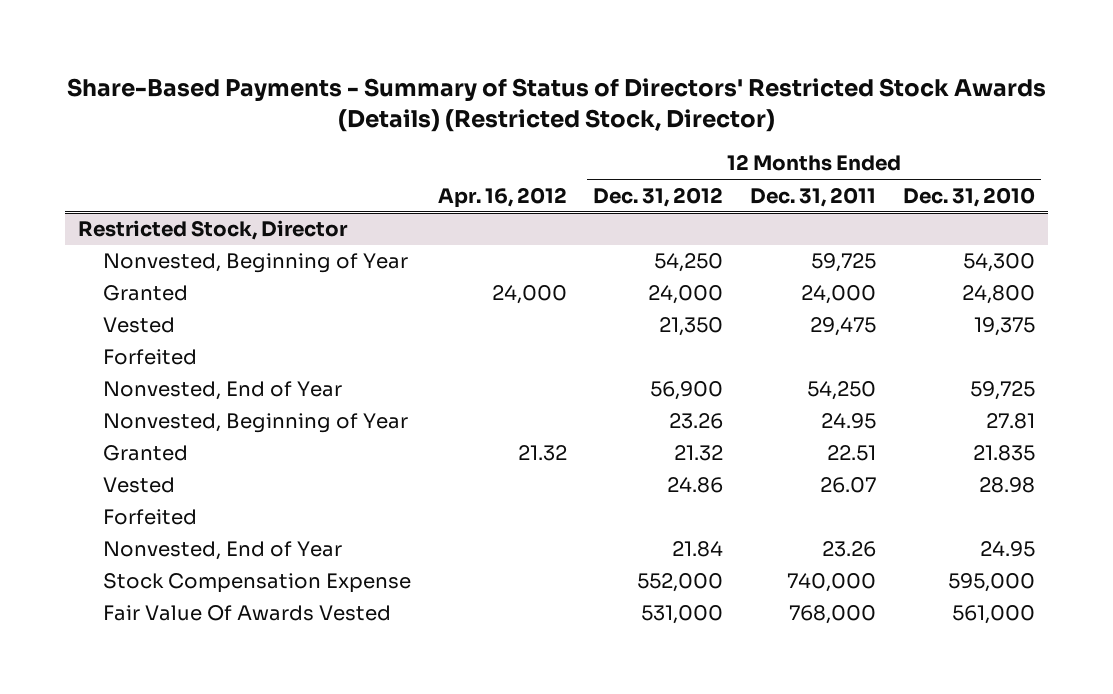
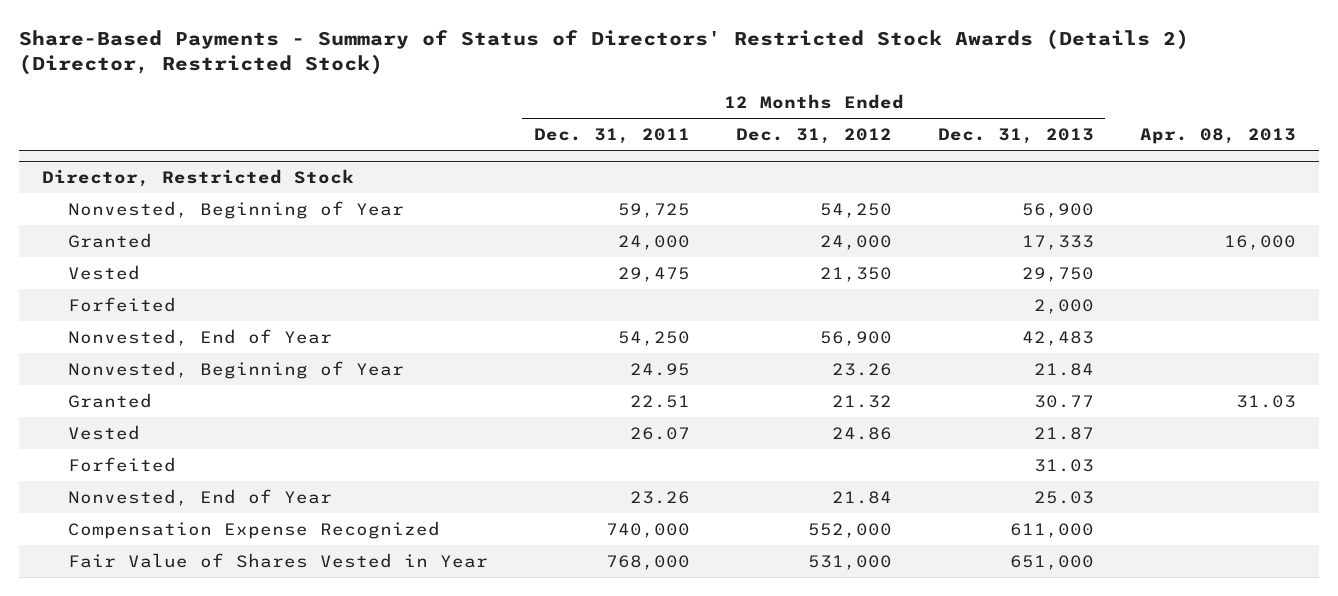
[66,78,1046,132] Share-Based Payments - Summary of Status of Directors' Restricted Stock Awards (Details) (Restricted Stock, Director) -> [19,28,1190,75] Share-Based Payments - Summary of Status of Directors' Restricted Stock Awards (Details 2) (Director, Restricted Stock)
[437,186,567,208] Apr. 16, 2012 -> none
[902,186,1035,207] Dec. 31, 2010 -> none
none -> [937,127,1094,144] Dec. 31, 2013
none -> [1139,127,1296,144] Apr. 08, 2013
[78,220,349,241] Restricted Stock, Director -> [42,168,355,187] Director, Restricted Stock
[103,573,412,594] Stock Compensation Expense -> [67,520,440,539] Compensation Expense Recognized
[103,605,392,622] Fair Value Of Awards Vested -> [67,552,488,568] Fair Value of Shares Vested in Year

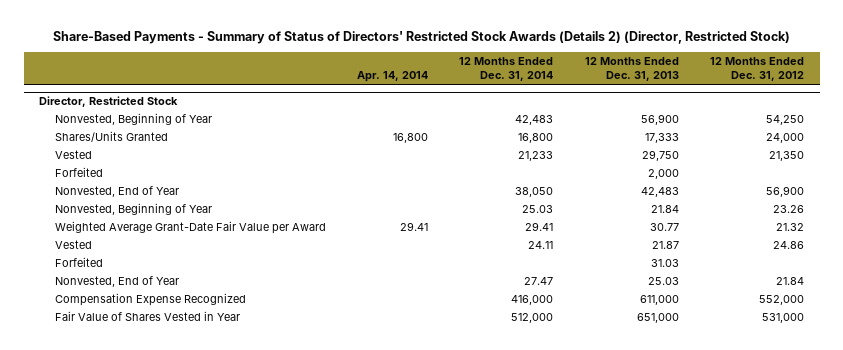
[533,127,690,144] Dec. 31, 2011 -> none
[1139,127,1296,144] Apr. 08, 2013 -> none
none -> [357,70,429,82] Apr. 14, 2014
none -> [459,56,554,81] 12 Months Ended Dec. 31, 2014
[67,232,152,248] Granted -> [54,131,168,143] Shares/Units Granted
[67,392,152,408] Granted -> [54,221,326,235] Weighted Average Grant-Date Fair Value per Award

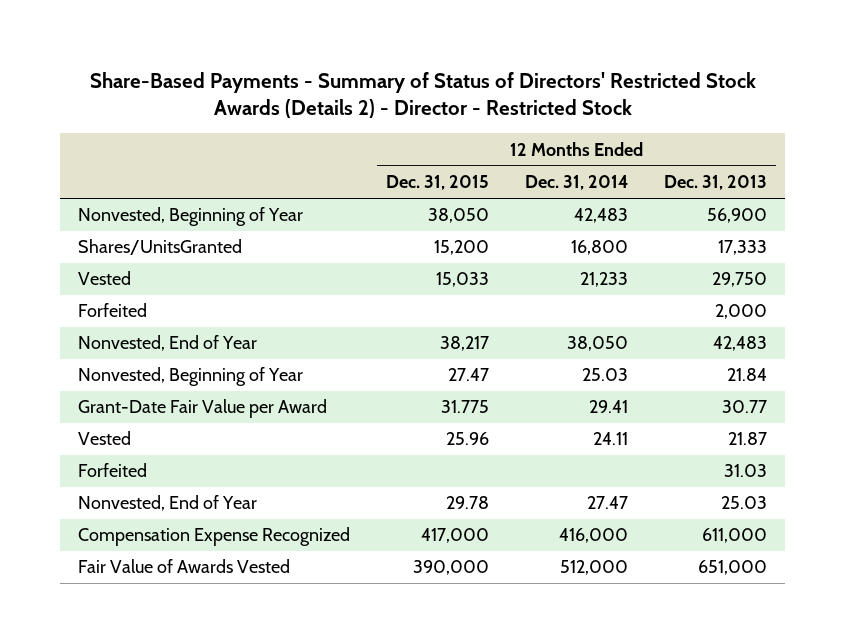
[52,30,790,44] Share-Based Payments - Summary of Status of Directors' Restricted Stock Awards (Details 2) (Director, Restricted Stock) -> [89,71,756,119] Share-Based Payments - Summary of Status of Directors' Restricted Stock Awards (Details 2) - Director - Restricted Stock
[357,70,429,82] Apr. 14, 2014 -> none
[709,56,804,81] 12 Months Ended Dec. 31, 2012 -> none
none -> [386,175,490,191] Dec. 31, 2015
[39,96,179,108] Director, Restricted Stock -> none
[54,131,168,143] Shares/Units Granted -> [78,239,243,256] Shares/UnitsGranted
[54,221,326,235] Weighted Average Grant-Date Fair Value per Award -> [78,399,328,419] Grant-Date Fair Value per Award
[54,311,240,322] Fair Value of Shares Vested in Year -> [78,559,291,574] Fair Value of Awards Vested

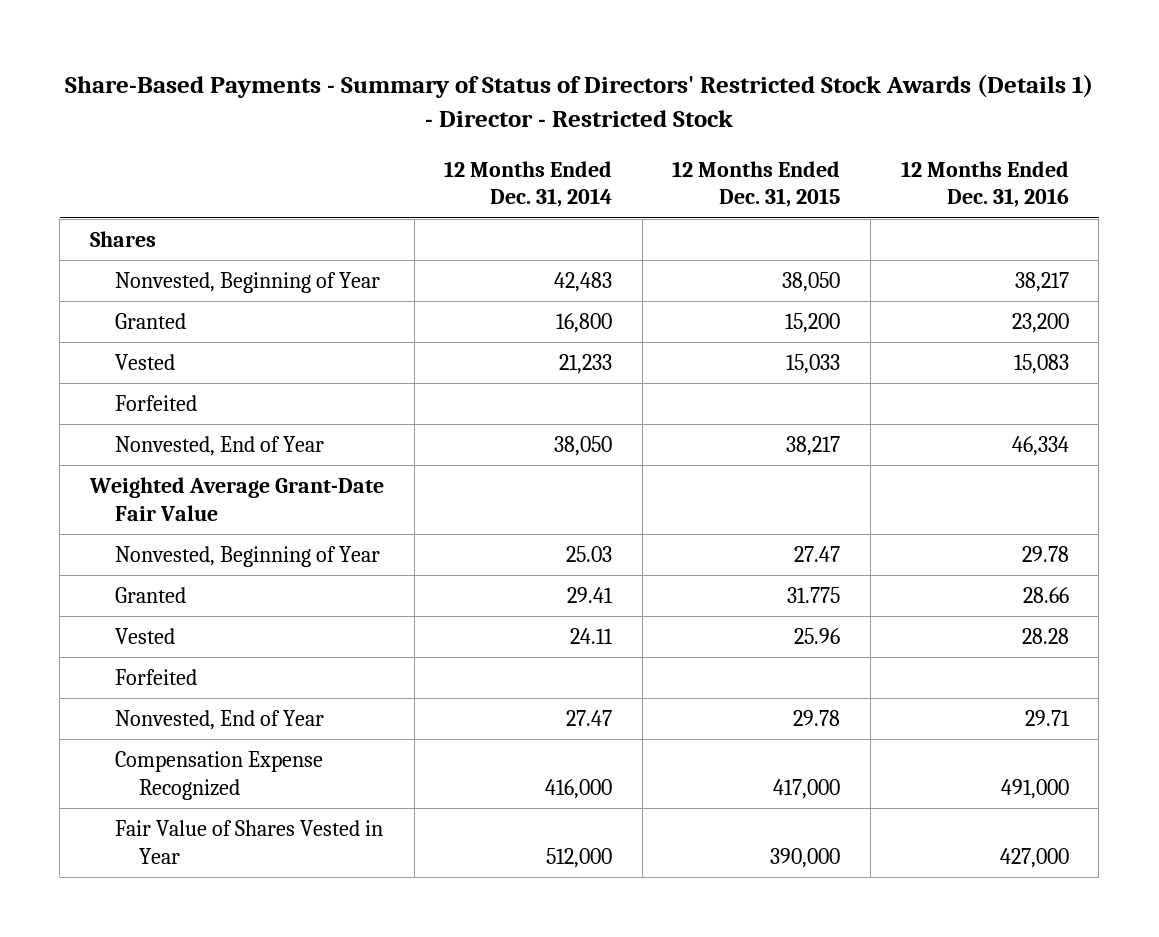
[89,71,756,119] Share-Based Payments - Summary of Status of Directors' Restricted Stock Awards (Details 2) - Director - Restricted Stock -> [65,74,1094,128] Share-Based Payments - Summary of Status of Directors' Restricted Stock Awards (Details 1) - Director - Restricted Stock
[664,175,768,191] Dec. 31, 2013 -> none
none -> [900,160,1069,208] 12 Months Ended Dec. 31, 2016
none -> [89,231,156,248] Shares
[78,239,243,256] Shares/UnitsGranted -> [114,313,186,330] Granted
none -> [88,477,384,521] Weighted Average Grant-Date Fair Value
[78,399,328,419] Grant-Date Fair Value per Award -> [114,587,186,604] Granted
[78,559,291,574] Fair Value of Awards Vested -> [114,820,383,864] Fair Value of Shares Vested in Year

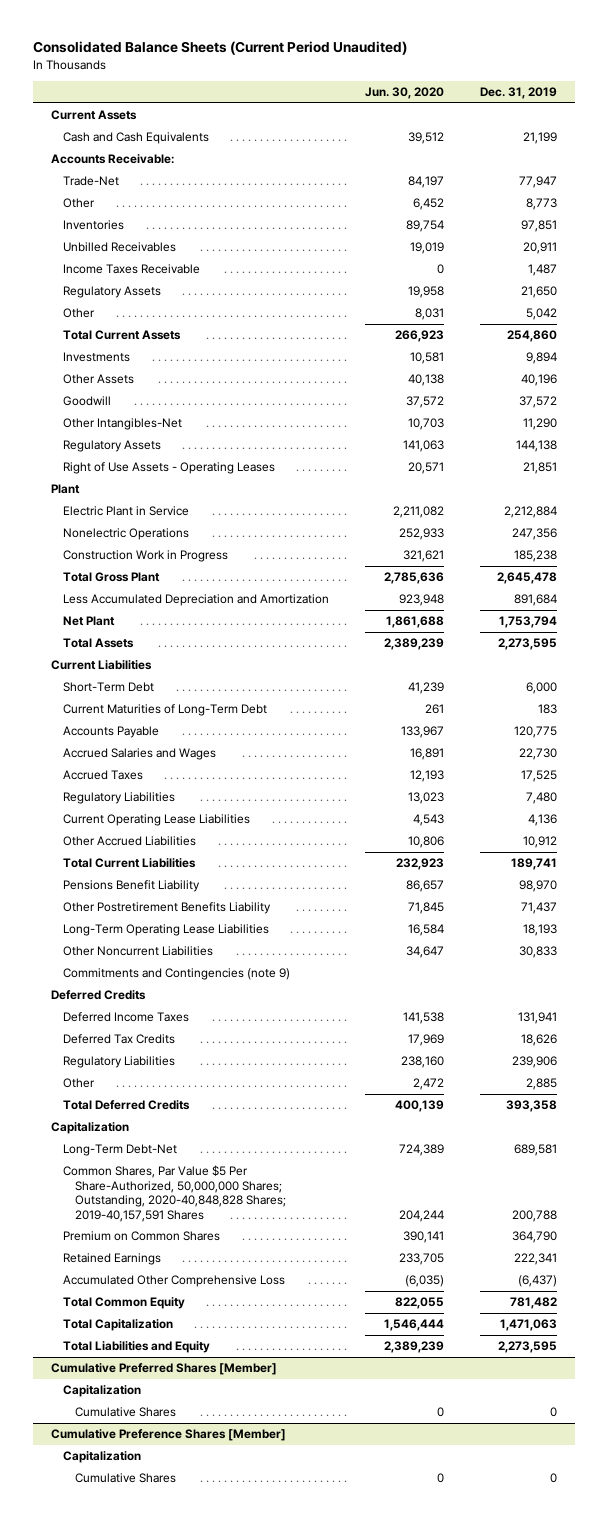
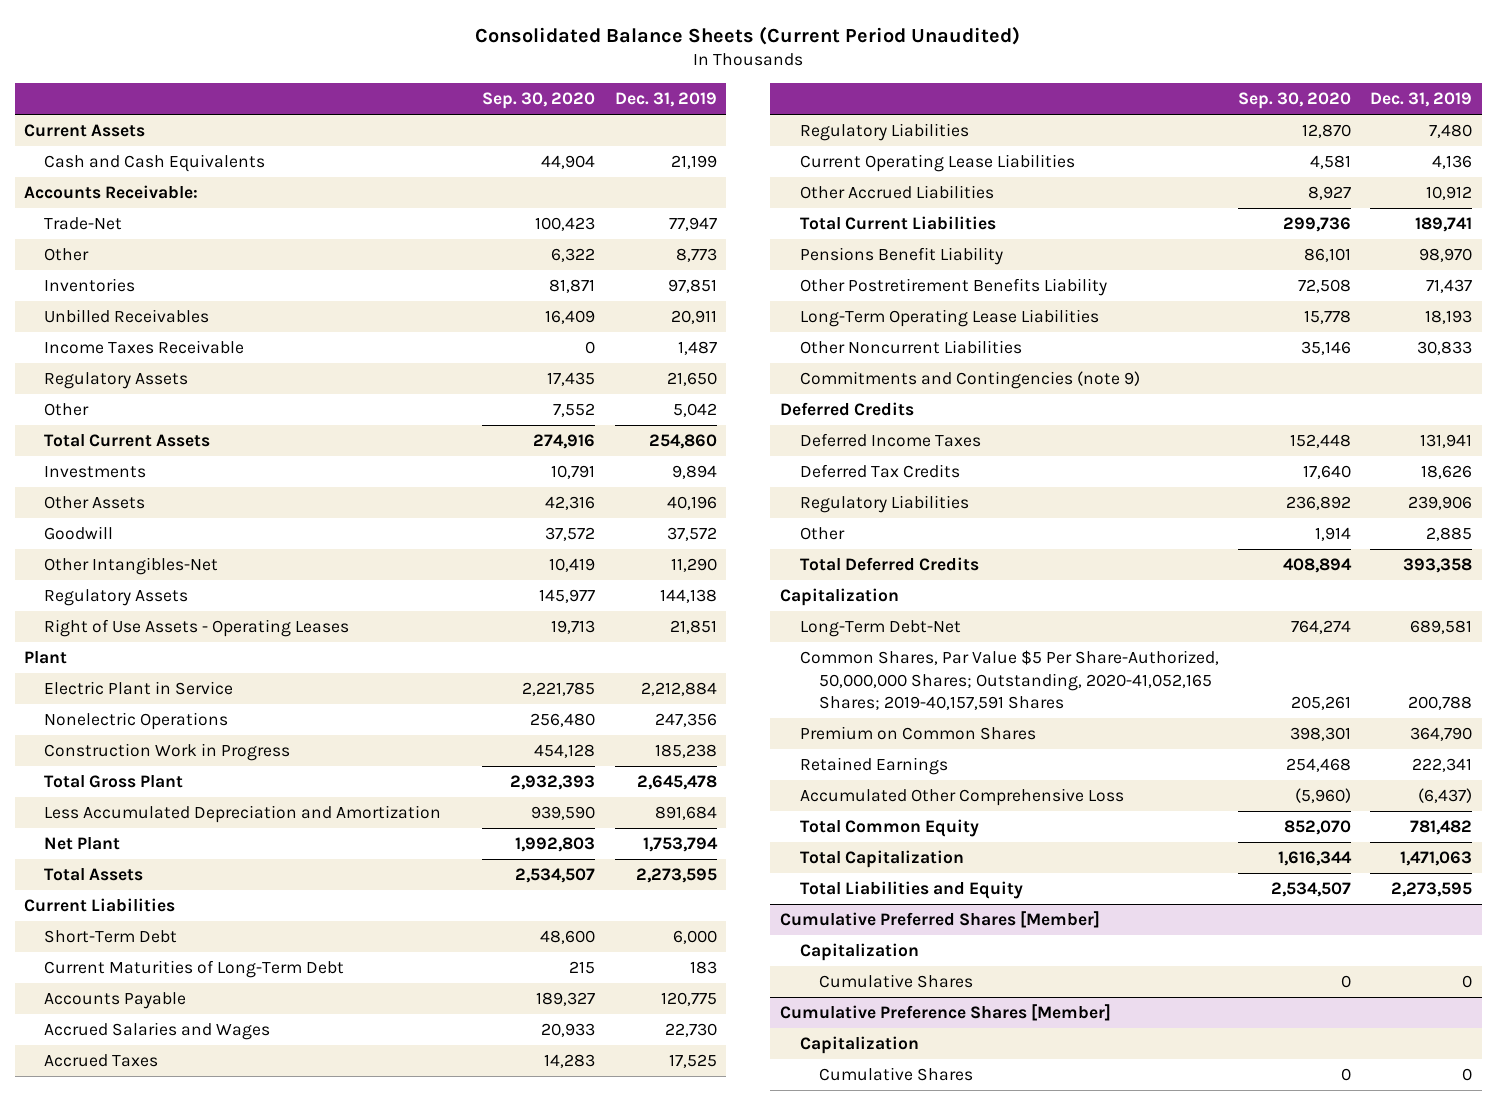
[365,87,445,100] Jun. 30, 2020 -> none
none -> [482,91,596,109] Sep. 30, 2020
[63,1165,287,1222] Common Shares, Par Value $5 Per Share-Authorized, 50,000,000 Shares; Outstanding, 2020-40,848,828 Shares; 2019-40,157,591 Shares -> [799,650,1219,711] Common Shares, Par Value $5 Per Share-Authorized, 50,000,000 Shares; Outstanding, 2020-41,052,165 Shares; 2019-40,157,591 Shares

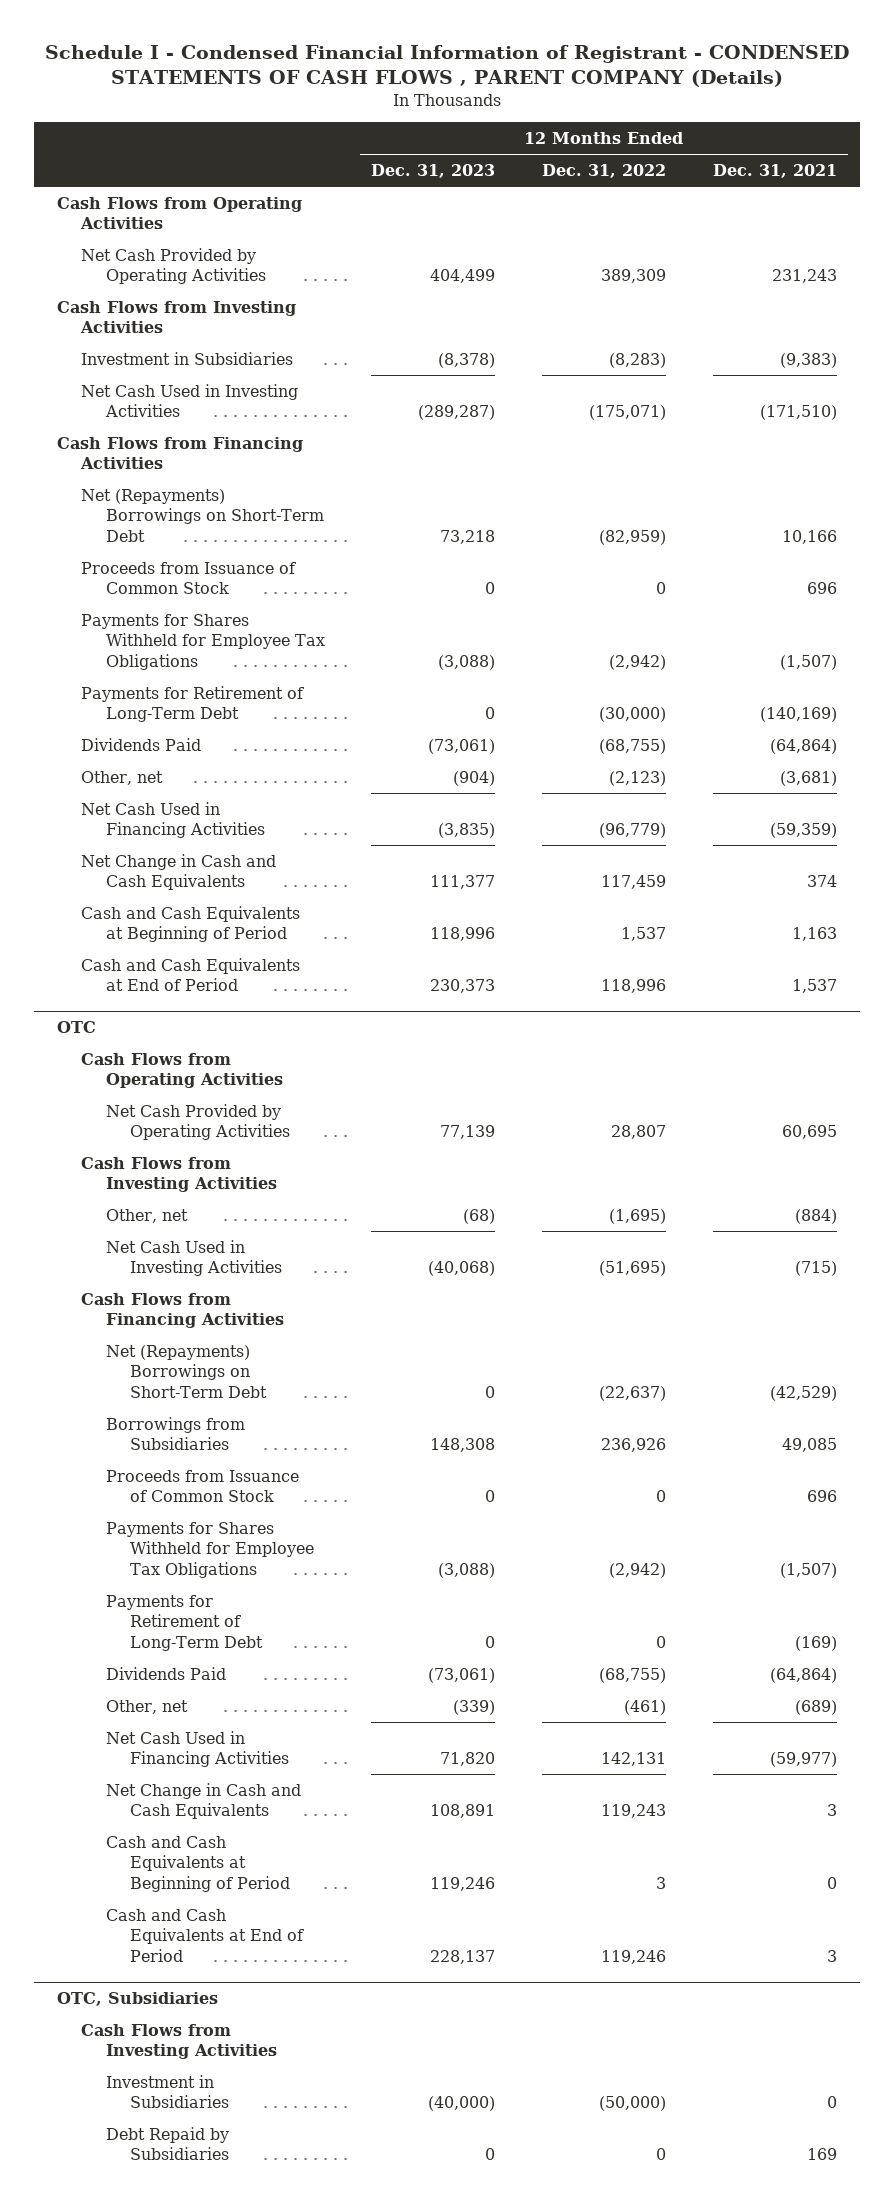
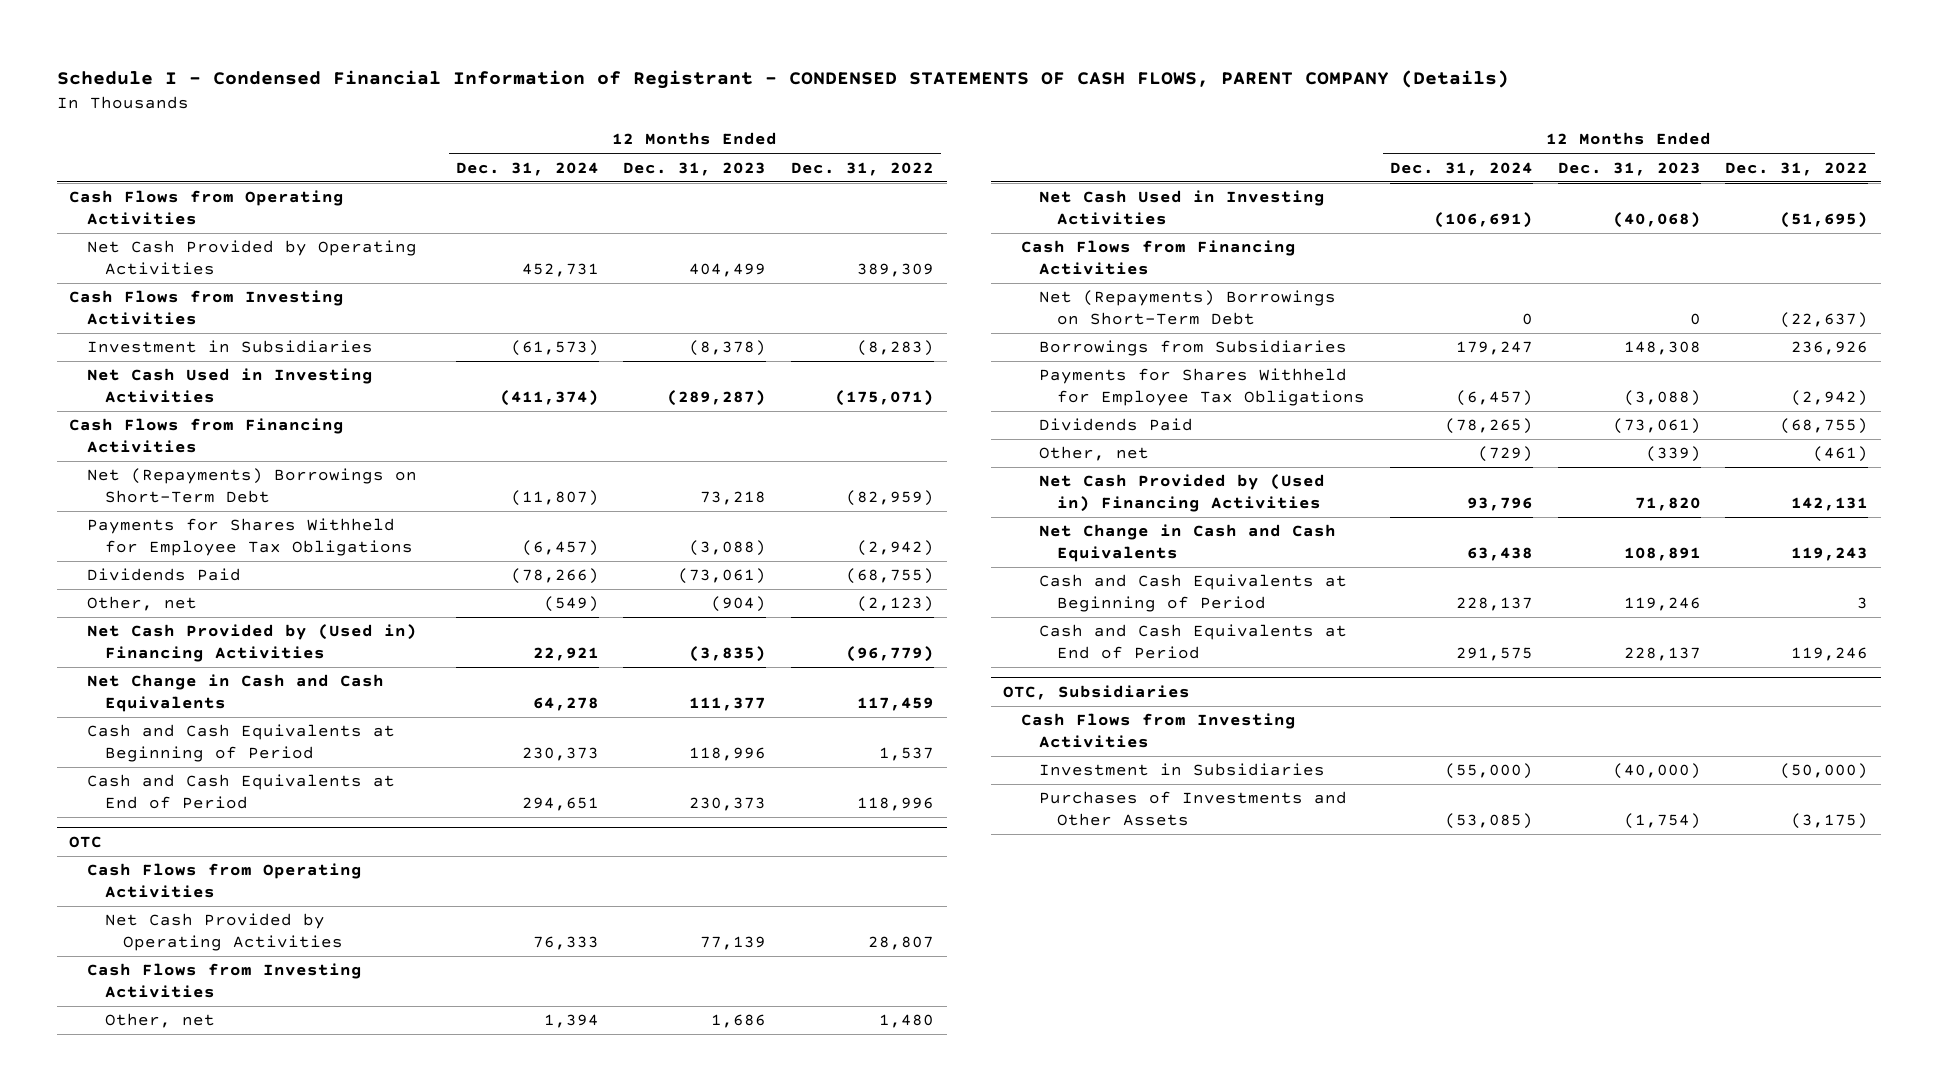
[44,44,849,87] Schedule I - Condensed Financial Information of Registrant - CONDENSED STATEMENTS OF CASH FLOWS , PARENT COMPANY (Details) -> [56,69,1509,89] Schedule I - Condensed Financial Information of Registrant - CONDENSED STATEMENTS OF CASH FLOWS, PARENT COMPANY (Details)
[712,164,837,179] Dec. 31, 2021 -> none
none -> [455,161,599,176] Dec. 31, 2024
[81,561,297,595] Proceeds from Issuance of Common Stock -> none
[81,685,305,723] Payments for Retirement of Long-Term Debt -> none
[81,801,265,839] Net Cash Used in Financing Activities -> [86,624,417,663] Net Cash Provided by (Used in) Financing Activities
[463,1208,496,1224] (68) -> [711,1014,767,1029] 1,686
[608,1208,666,1224] (1,695) -> [879,1014,935,1029] 1,480
[105,1469,299,1503] Proceeds from Issuance of Common Stock -> none
[105,1594,263,1651] Payments for Retirement of Long-Term Debt -> none
[105,1730,289,1768] Net Cash Used in Financing Activities -> [1038,474,1325,513] Net Cash Provided by (Used in) Financing Activities
[105,2126,229,2161] Debt Repaid by Subsidiaries -> none
none -> [1038,791,1347,827] Purchases of Investments and Other Assets

